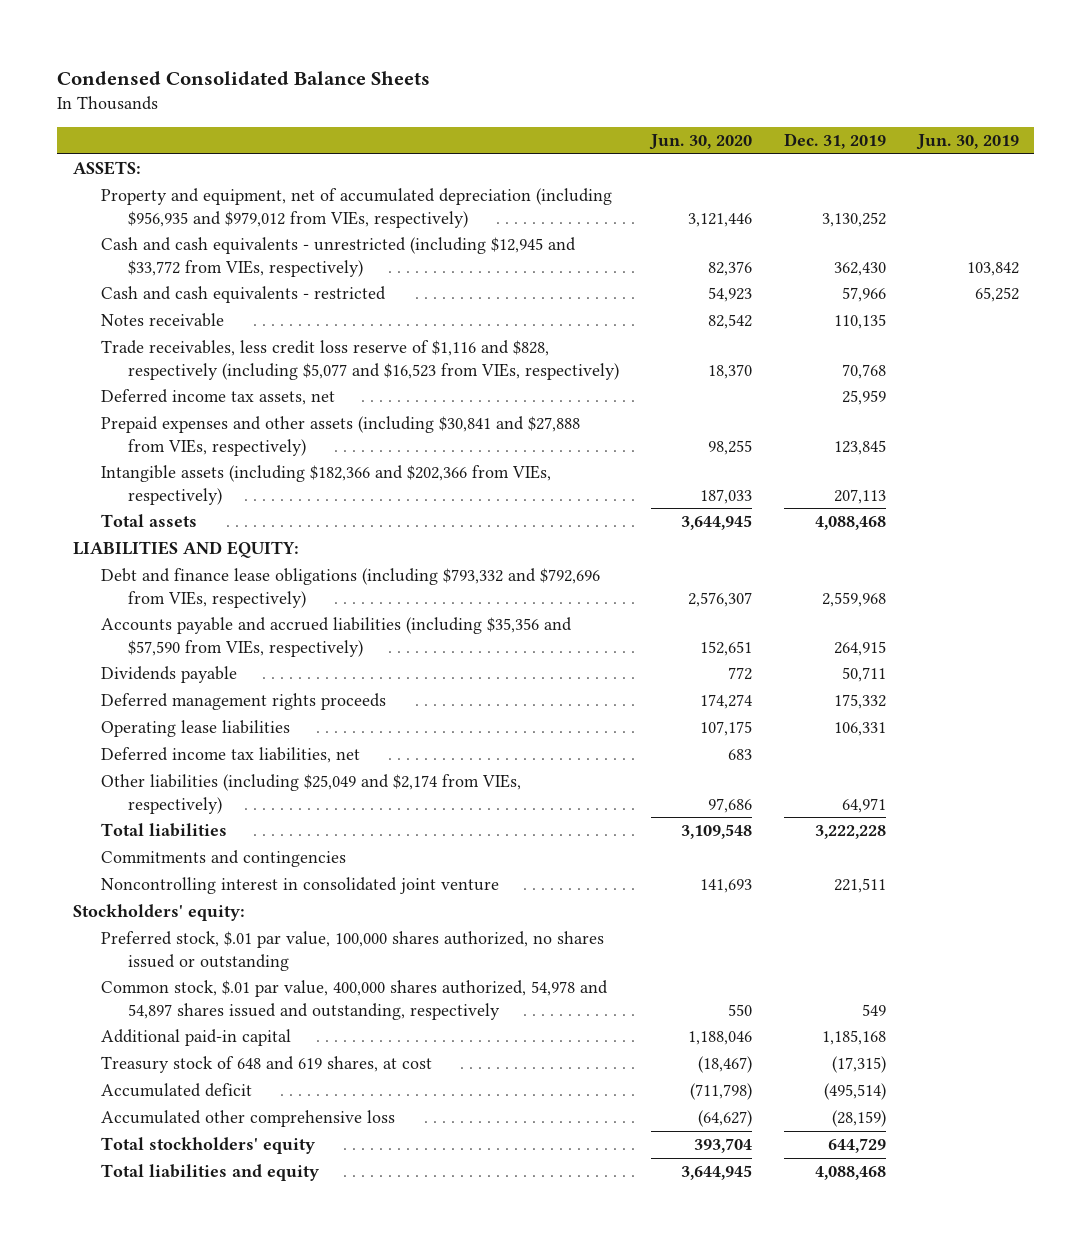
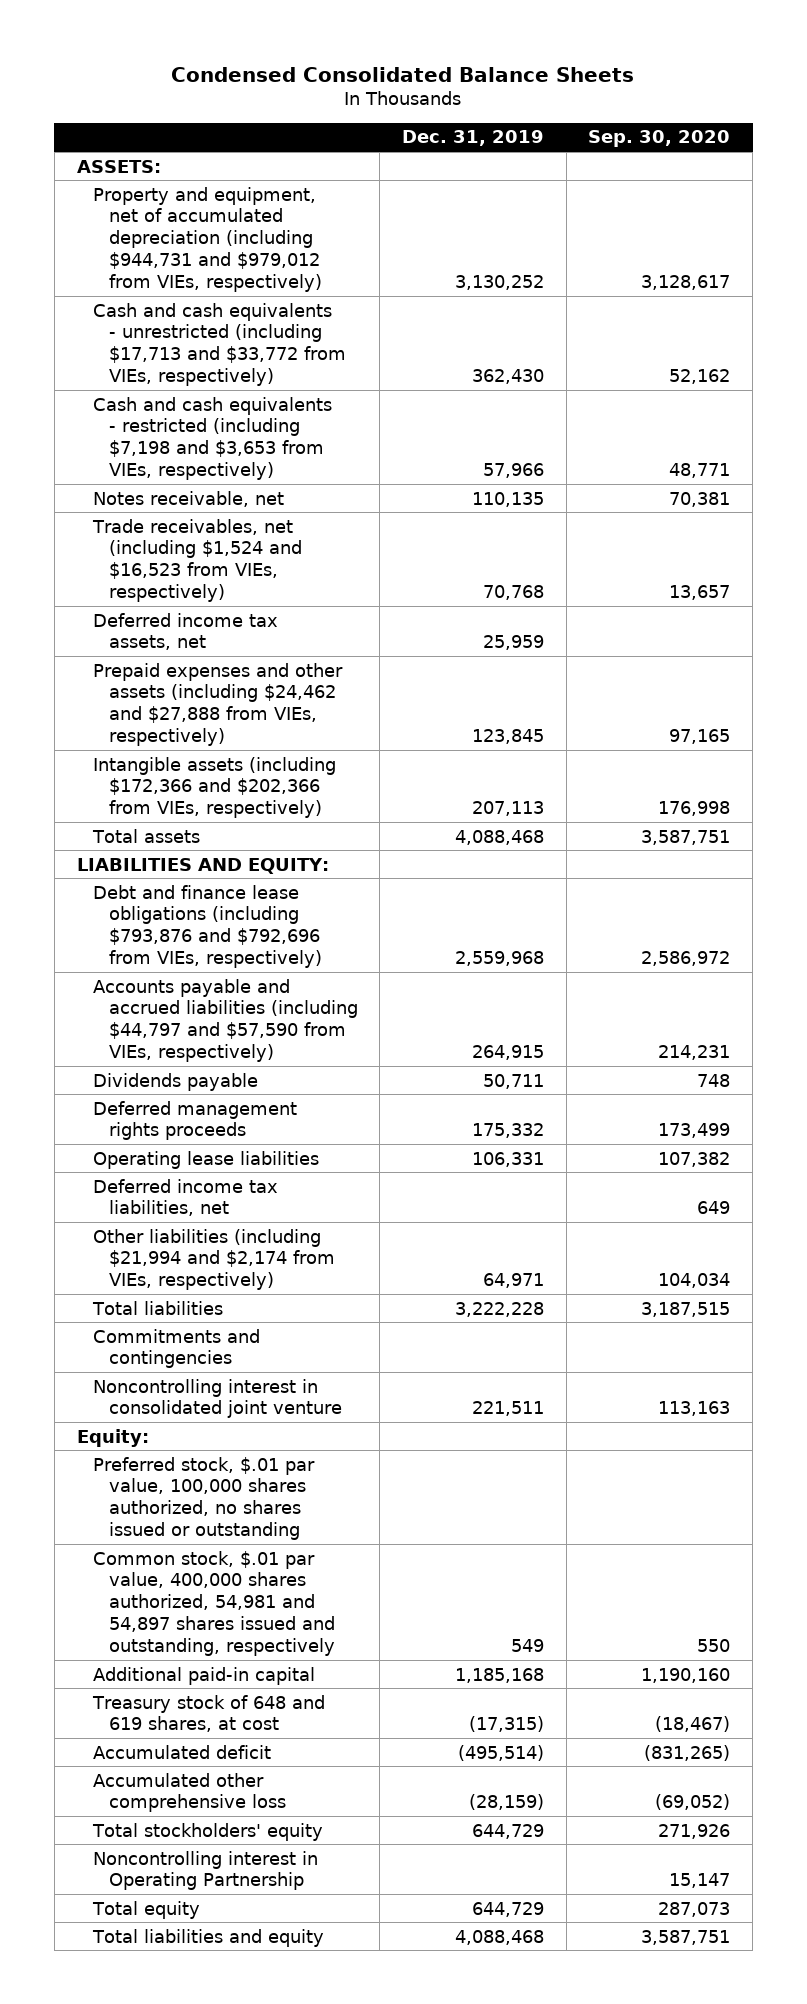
[649,134,753,151] Jun. 30, 2020 -> none
[915,134,1019,151] Jun. 30, 2019 -> none
none -> [588,130,731,148] Sep. 30, 2020
[100,188,612,228] Property and equipment, net of accumulated depreciation (including $956,935 and $979,012 from VIEs, respectively) -> [92,186,322,292] Property and equipment, net of accumulated depreciation (including $944,731 and $979,012 from VIEs, respectively)
[100,237,576,277] Cash and cash equivalents - unrestricted (including $12,945 and $33,772 from VIEs, respectively) -> [92,302,346,387] Cash and cash equivalents - unrestricted (including $17,713 and $33,772 from VIEs, respectively)
[100,286,386,304] Cash and cash equivalents - restricted -> [92,396,332,481] Cash and cash equivalents - restricted (including $7,198 and $3,653 from VIEs, respectively)
[100,313,224,328] Notes receivable -> [92,490,284,507] Notes receivable, net
[100,340,620,380] Trade receivables, less credit loss reserve of $1,116 and $828, respectively (including $5,077 and $16,523 from VIEs, respectively) -> [91,518,302,603] Trade receivables, net (including $1,524 and $16,523 from VIEs, respectively)
[100,416,580,456] Prepaid expenses and other assets (including $30,841 and $27,888 from VIEs, respectively) -> [92,662,343,747] Prepaid expenses and other assets (including $24,462 and $27,888 from VIEs, respectively)
[100,465,551,505] Intangible assets (including $182,366 and $202,366 from VIEs, respectively) -> [92,756,336,819] Intangible assets (including $172,366 and $202,366 from VIEs, respectively)
[100,568,600,608] Debt and finance lease obligations (including $793,332 and $792,696 from VIEs, respectively) -> [92,884,322,969] Debt and finance lease obligations (including $793,876 and $792,696 from VIEs, respectively)
[100,617,572,657] Accounts payable and accrued liabilities (including $35,356 and $57,590 from VIEs, respectively) -> [92,978,358,1063] Accounts payable and accrued liabilities (including $44,797 and $57,590 from VIEs, respectively)
[100,774,521,814] Other liabilities (including $25,049 and $2,174 from VIEs, respectively) -> [92,1228,335,1291] Other liabilities (including $21,994 and $2,174 from VIEs, respectively)
[73,904,246,922] Stockholders' equity: -> [76,1428,149,1447] Equity:
[100,980,608,1020] Common stock, $.01 par value, 400,000 shares authorized, 54,978 and 54,897 shares issued and outstanding, respectively -> [92,1550,335,1656] Common stock, $.01 par value, 400,000 shares authorized, 54,981 and 54,897 shares issued and outstanding, respectively
none -> [92,1850,318,1891] Noncontrolling interest in Operating Partnership
none -> [91,1900,200,1919] Total equity

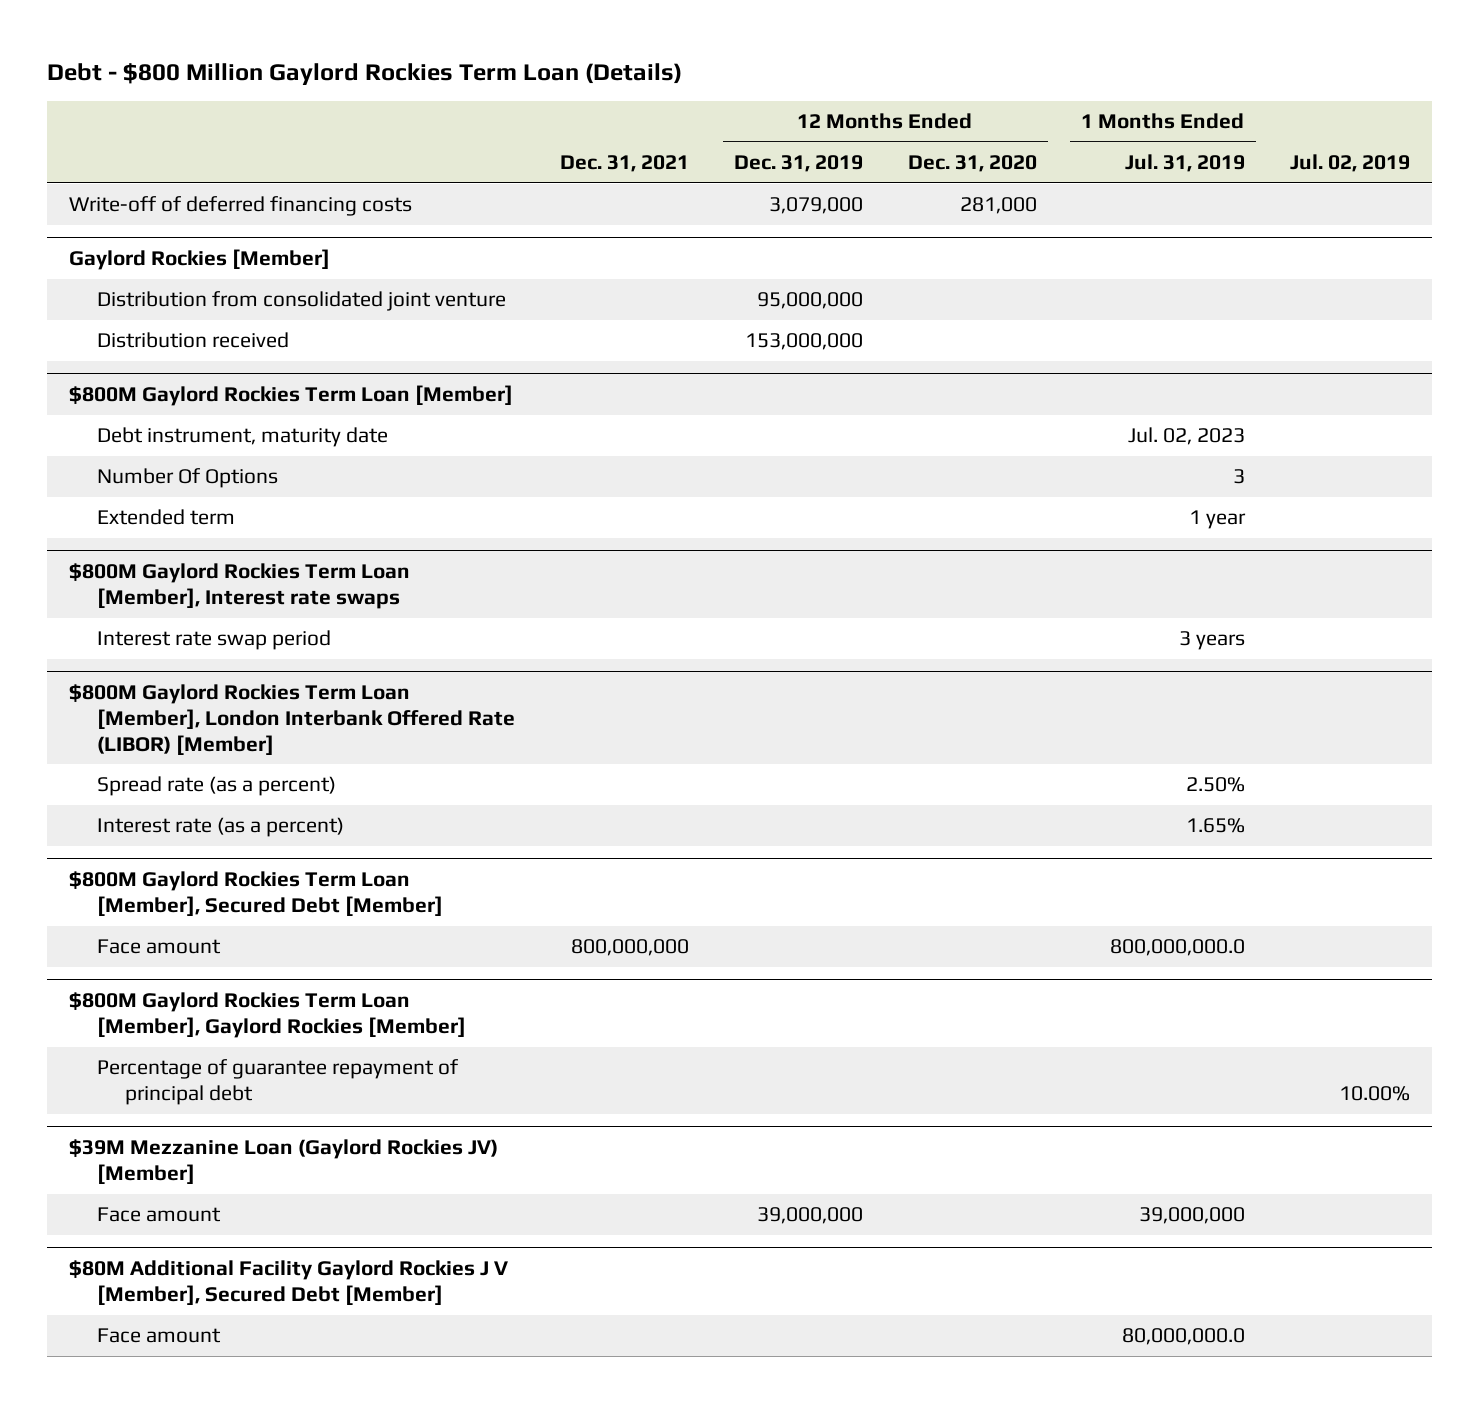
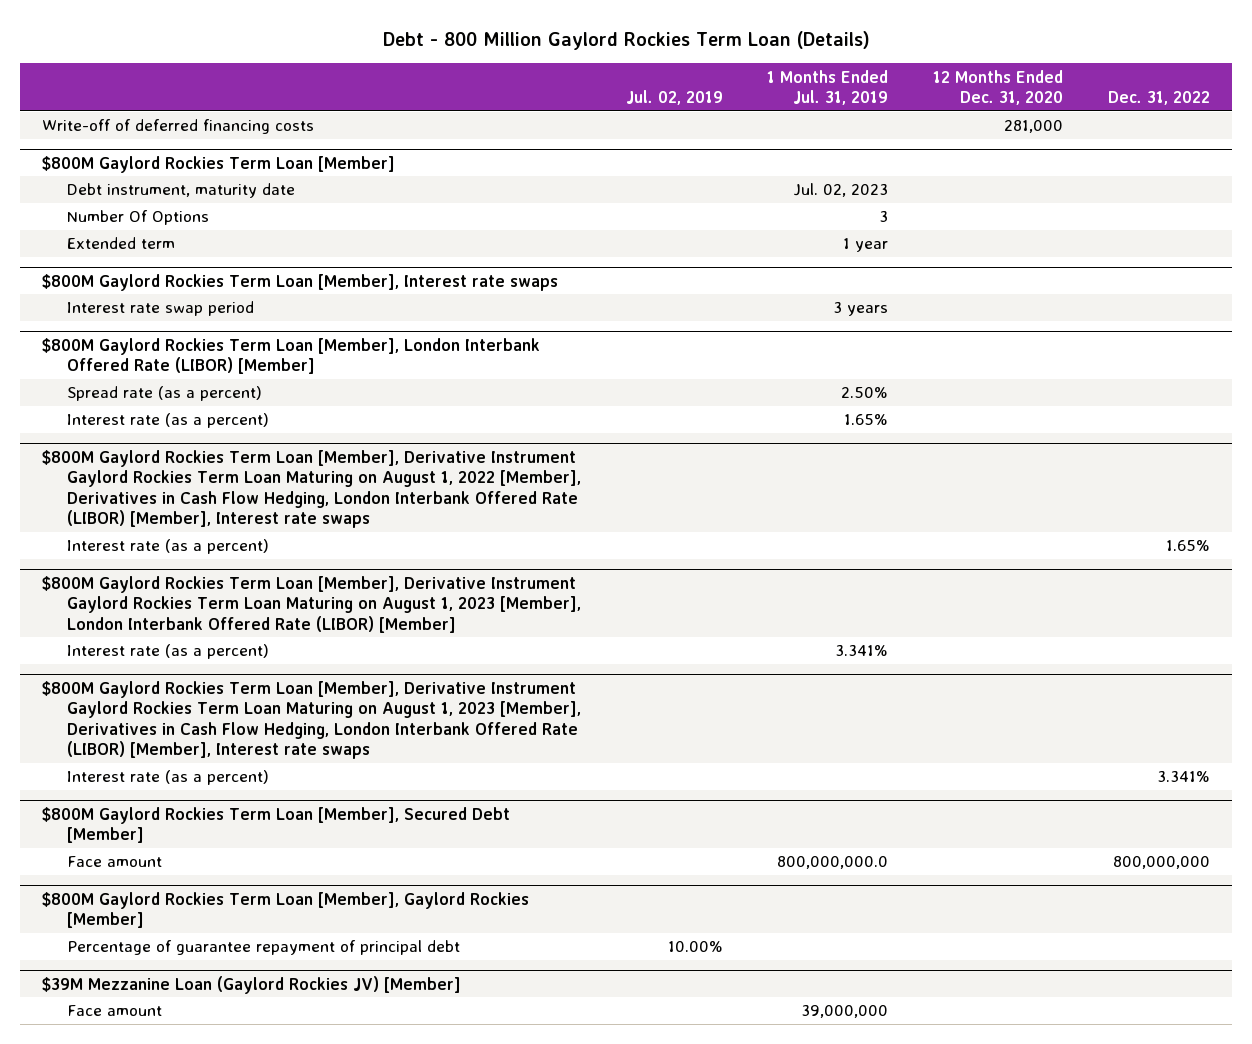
[47,62,683,85] Debt - $800 Million Gaylord Rockies Term Loan (Details) -> [382,31,870,51] Debt - 800 Million Gaylord Rockies Term Loan (Details)
[560,155,690,173] Dec. 31, 2021 -> none
[733,155,863,173] Dec. 31, 2019 -> none
none -> [1107,91,1210,106] Dec. 31, 2022
[69,249,331,271] Gaylord Rockies [Member] -> none
[97,291,507,312] Distribution from consolidated joint venture -> none
[97,332,290,349] Distribution received -> none
none -> [41,449,581,529] $800M Gaylord Rockies Term Loan [Member], Derivative Instrument Gaylord Rockies Term Loan Maturing on August 1, 2022 [Member], Derivatives in Cash Flow Hedging, London Interbank Offered Rate (LIBOR) [Member], Interest rate swaps
none -> [66,539,269,555] Interest rate (as a percent)
none -> [41,575,581,633] $800M Gaylord Rockies Term Loan [Member], Derivative Instrument Gaylord Rockies Term Loan Maturing on August 1, 2023 [Member], London Interbank Offered Rate (LIBOR) [Member]
none -> [66,644,269,660] Interest rate (as a percent)
none -> [41,680,581,760] $800M Gaylord Rockies Term Loan [Member], Derivative Instrument Gaylord Rockies Term Loan Maturing on August 1, 2023 [Member], Derivatives in Cash Flow Hedging, London Interbank Offered Rate (LIBOR) [Member], Interest rate swaps
none -> [66,770,269,786] Interest rate (as a percent)
[69,1260,509,1305] $80M Additional Facility Gaylord Rockies J V [Member], Secured Debt [Member] -> none
[97,1328,222,1344] Face amount -> none

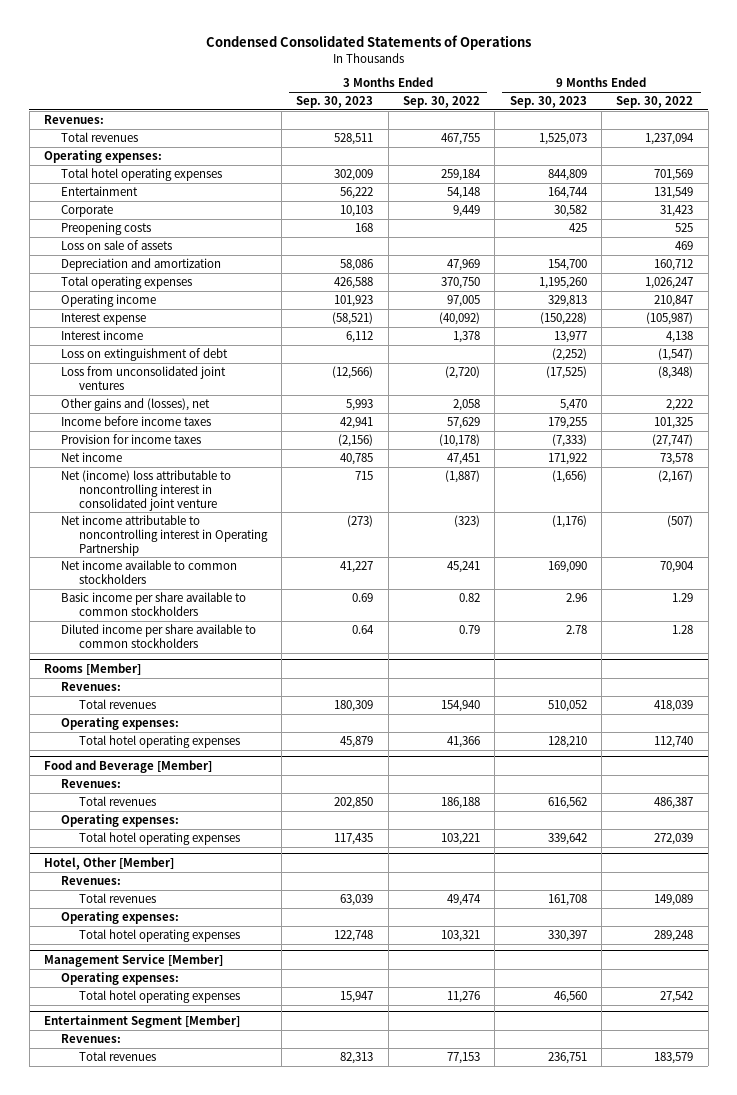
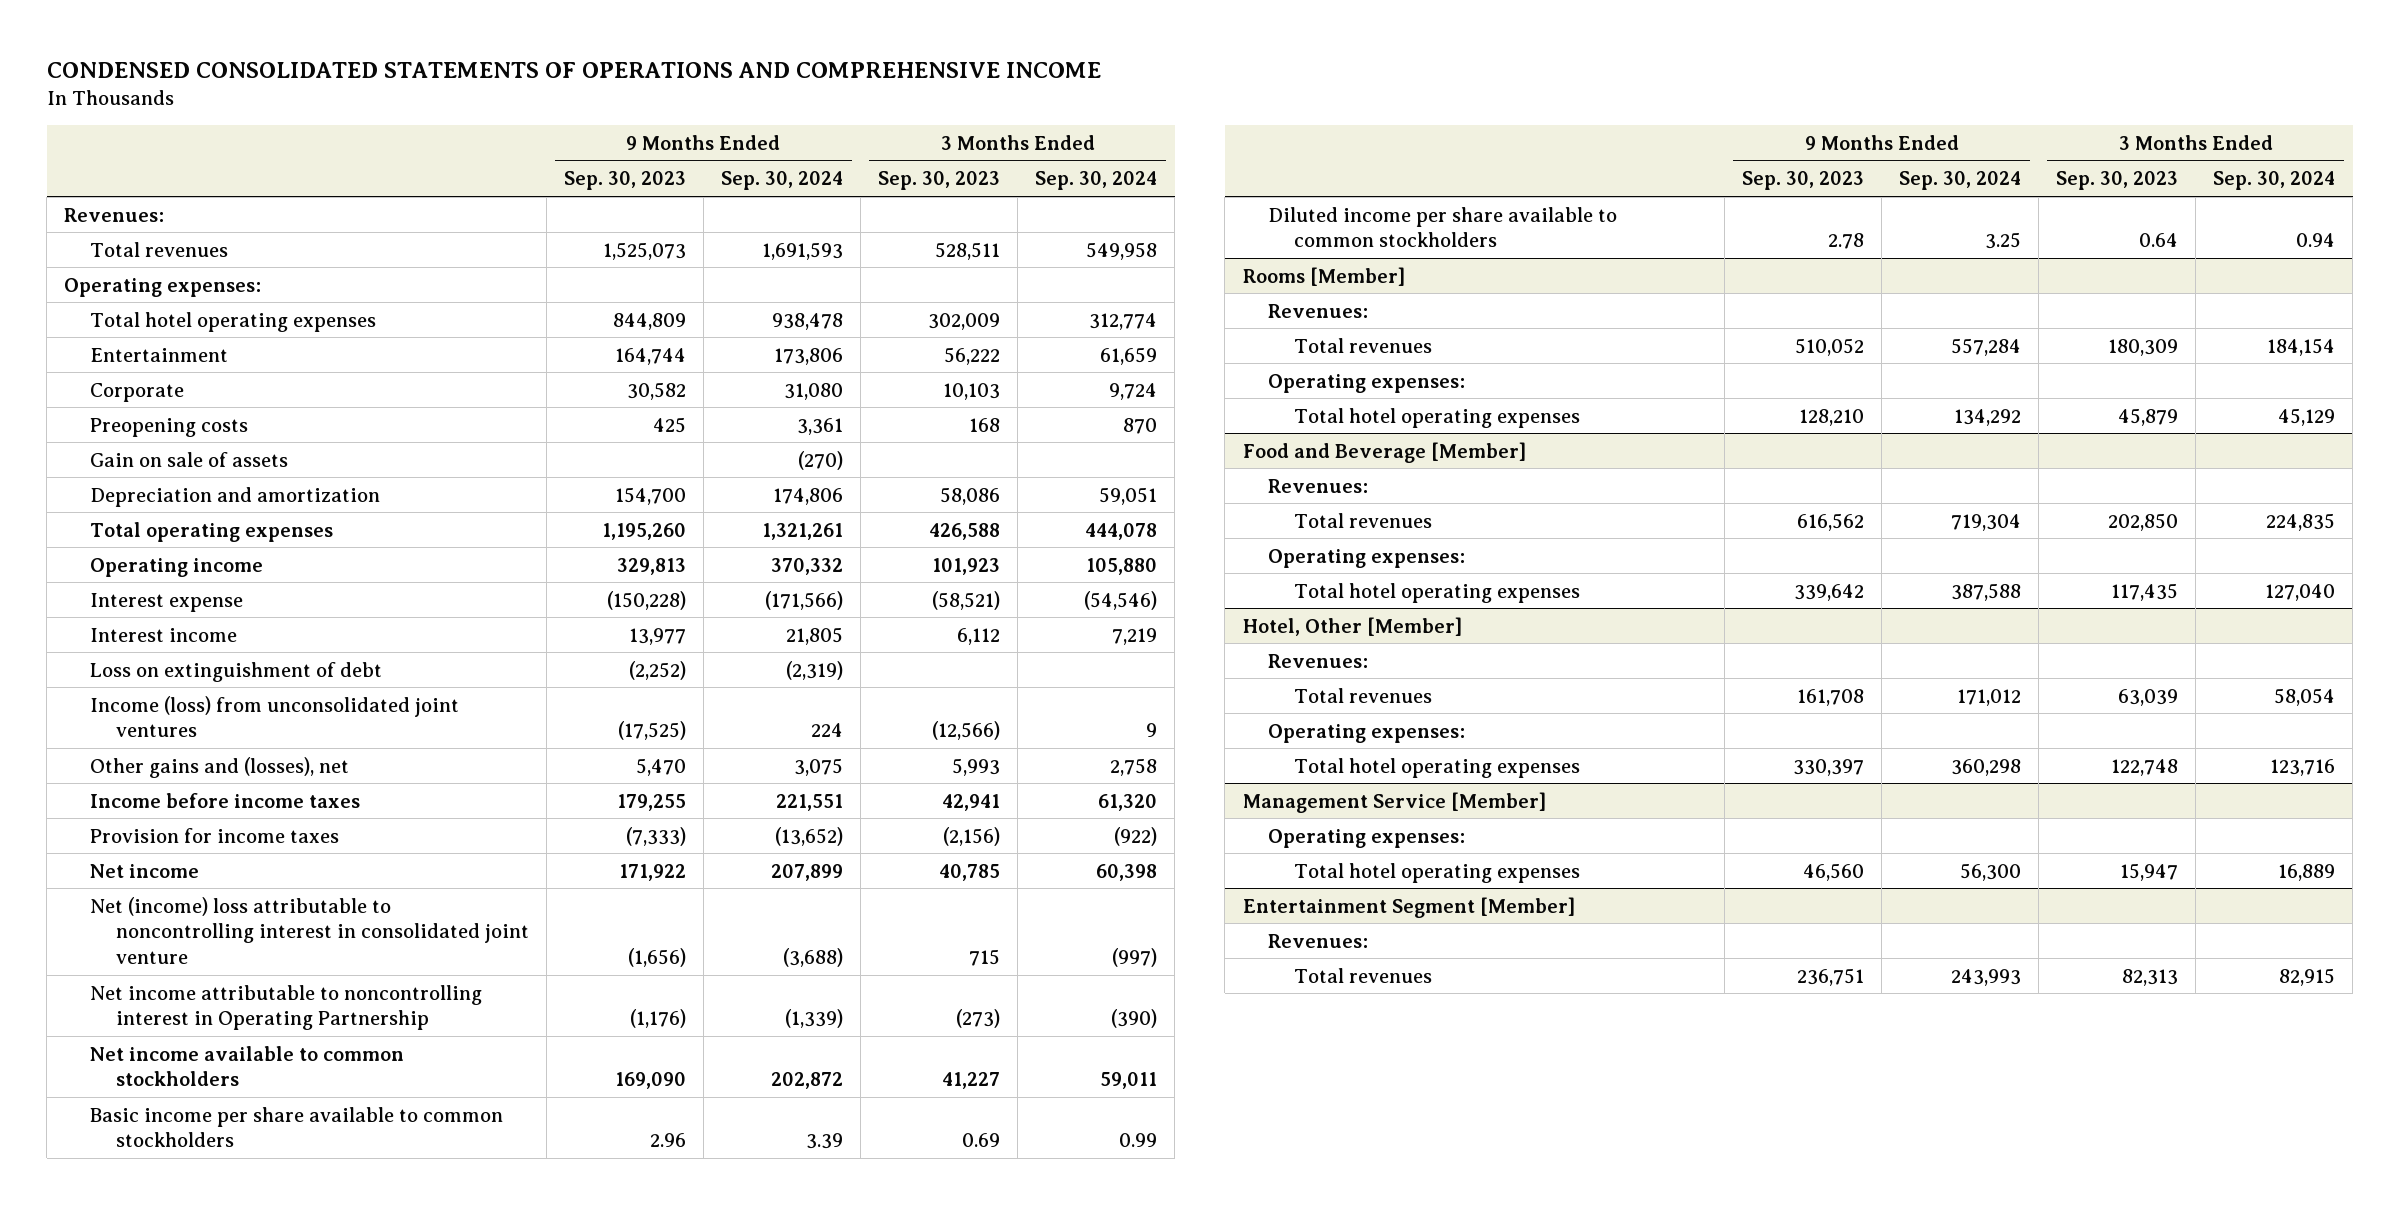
[205,35,531,51] Condensed Consolidated Statements of Operations -> [46,62,1101,79] CONDENSED CONSOLIDATED STATEMENTS OF OPERATIONS AND COMPREHENSIVE INCOME
[403,96,481,109] Sep. 30, 2022 -> none
[616,96,694,109] Sep. 30, 2022 -> none
none -> [720,171,843,191] Sep. 30, 2024
none -> [1035,171,1158,191] Sep. 30, 2024
[61,240,173,251] Loss on sale of assets -> [90,451,289,467] Gain on sale of assets
[61,366,227,390] Loss from unconsolidated joint ventures -> [90,695,460,738] Income (loss) from unconsolidated joint ventures

